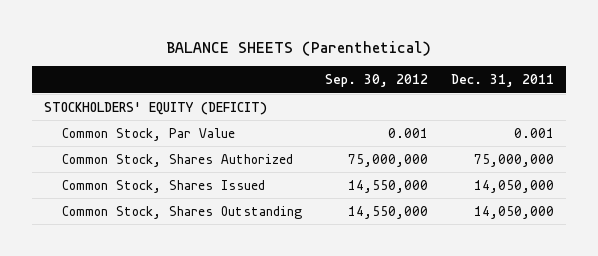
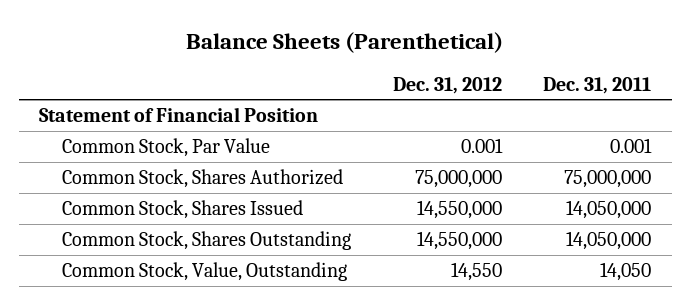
[165,41,431,57] BALANCE SHEETS (Parenthetical) -> [186,31,504,53] Balance Sheets (Parenthetical)
[325,74,429,88] Sep. 30, 2012 -> none
none -> [392,76,502,94] Dec. 31, 2012
[43,101,267,115] STOCKHOLDERS' EQUITY (DEFICIT) -> none
none -> [39,107,319,123] Statement of Financial Position
none -> [62,262,348,282] Common Stock, Value, Outstanding

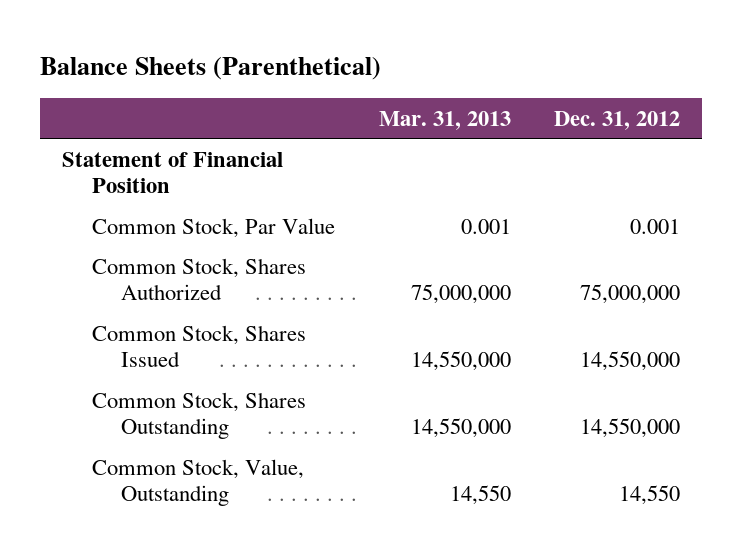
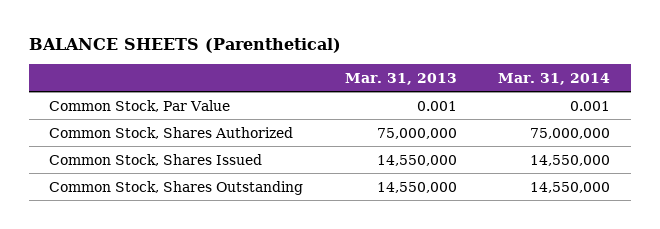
[40,57,382,81] Balance Sheets (Parenthetical) -> [28,38,341,54] BALANCE SHEETS (Parenthetical)
[554,110,681,130] Dec. 31, 2012 -> none
none -> [498,72,611,85] Mar. 31, 2014
[62,151,284,194] Statement of Financial Position -> none
[91,458,304,507] Common Stock, Value, Outstanding -> none

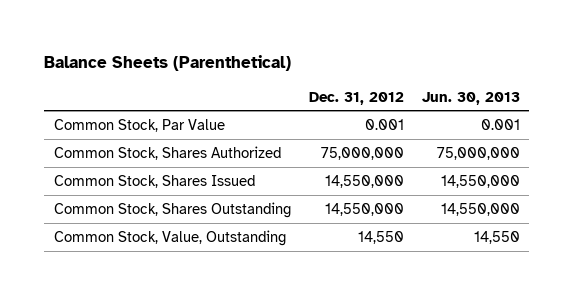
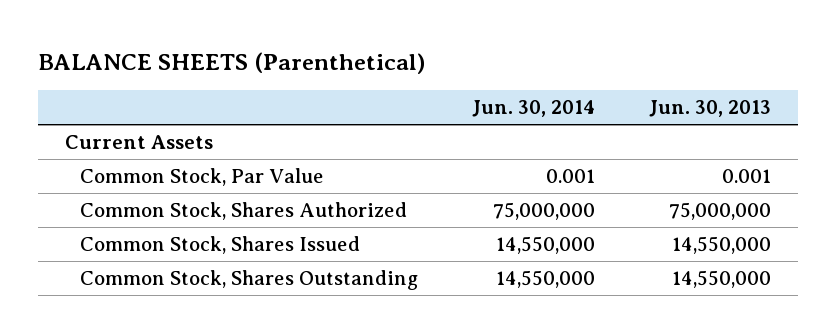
[44,54,292,71] Balance Sheets (Parenthetical) -> [38,51,426,74] BALANCE SHEETS (Parenthetical)
[308,91,404,105] Dec. 31, 2012 -> none
none -> [471,100,595,118] Jun. 30, 2014
none -> [65,135,214,150] Current Assets
[53,229,286,246] Common Stock, Value, Outstanding -> none

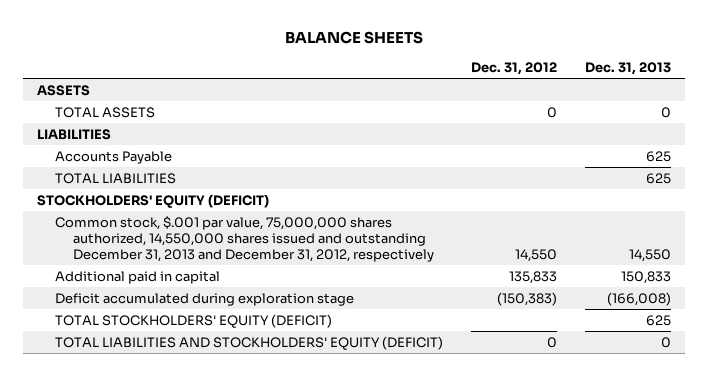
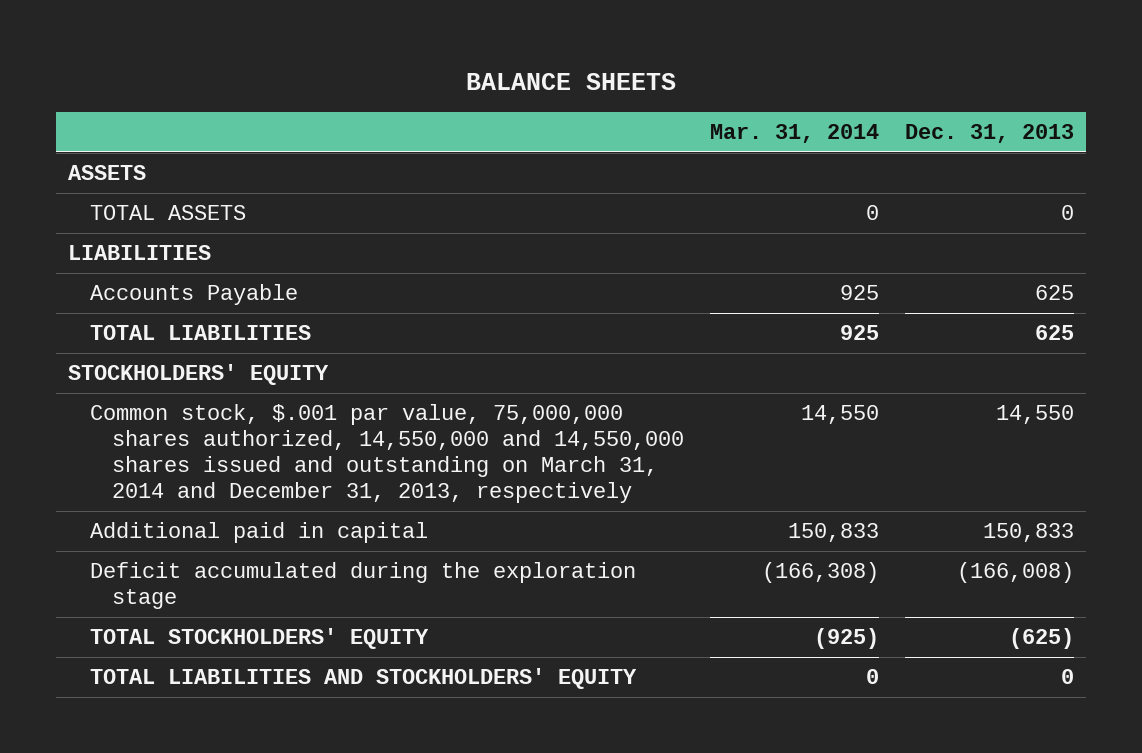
[470,62,557,76] Dec. 31, 2012 -> none
none -> [709,123,879,143] Mar. 31, 2014
[36,193,269,208] STOCKHOLDERS' EQUITY (DEFICIT) -> [68,364,330,386] STOCKHOLDERS' EQUITY
[54,215,434,262] Common stock, $.001 par value, 75,000,000 shares authorized, 14,550,000 shares issued and outstanding December 31, 2013 and December 31, 2012, respectively -> [90,404,685,503] Common stock, $.001 par value, 75,000,000 shares authorized, 14,550,000 and 14,550,000 shares issued and outstanding on March 31, 2014 and December 31, 2013, respectively
[54,292,354,306] Deficit accumulated during exploration stage -> [90,562,637,610] Deficit accumulated during the exploration stage
[54,313,332,328] TOTAL STOCKHOLDERS' EQUITY (DEFICIT) -> [90,628,430,650] TOTAL STOCKHOLDERS' EQUITY
[645,314,671,326] 625 -> [1008,628,1074,650] (625)
[54,335,443,350] TOTAL LIABILITIES AND STOCKHOLDERS' EQUITY (DEFICIT) -> [90,668,638,690] TOTAL LIABILITIES AND STOCKHOLDERS' EQUITY

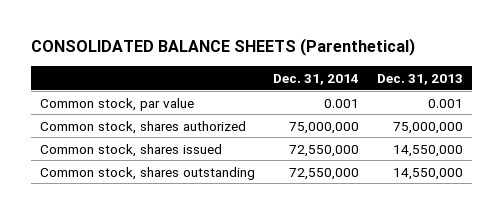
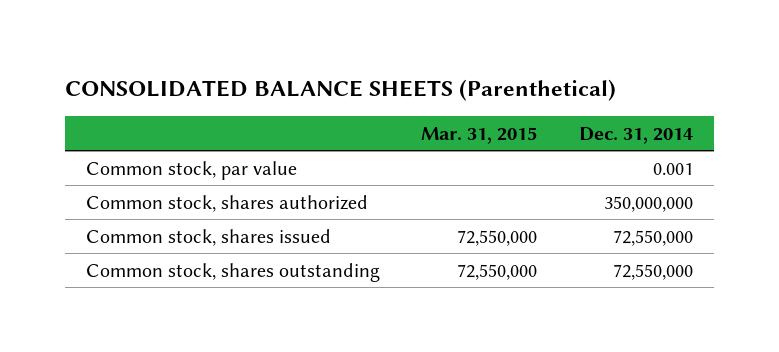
[377,73,464,85] Dec. 31, 2013 -> none
none -> [421,126,538,144] Mar. 31, 2015
[289,121,360,134] 75,000,000 -> [603,195,693,212] 350,000,000

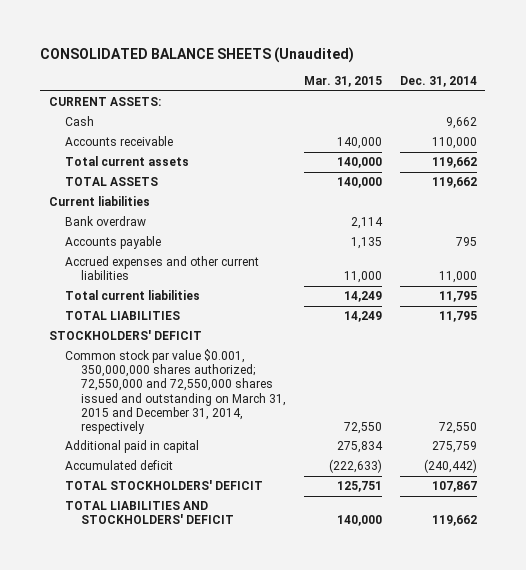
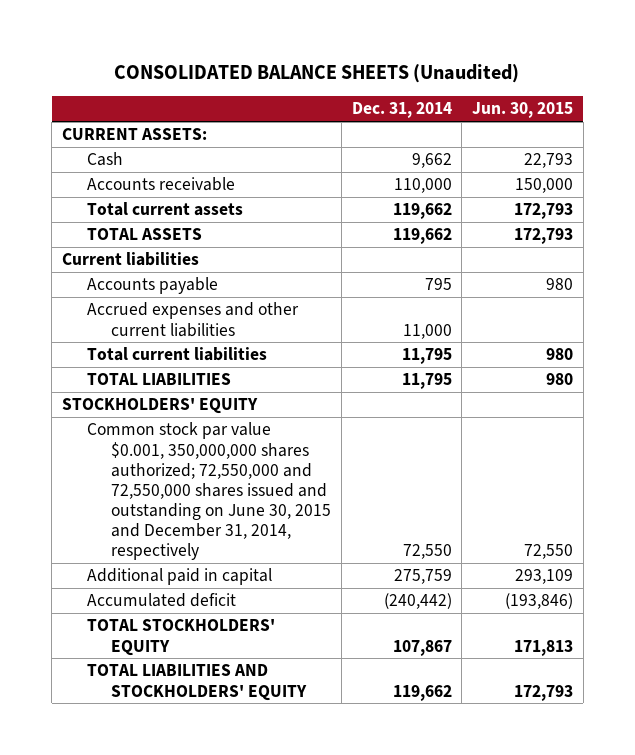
[303,75,382,87] Mar. 31, 2015 -> none
none -> [471,102,573,119] Jun. 30, 2015
[65,216,147,227] Bank overdraw -> none
[49,330,203,341] STOCKHOLDERS' DEFICIT -> [61,398,258,415] STOCKHOLDERS' EQUITY
[65,349,286,434] Common stock par value $0.001, 350,000,000 shares authorized; 72,550,000 and 72,550,000 shares issued and outstanding on March 31, 2015 and December 31, 2014, respectively -> [86,422,332,561] Common stock par value $0.001, 350,000,000 shares authorized; 72,550,000 and 72,550,000 shares issued and outstanding on June 30, 2015 and December 31, 2014, respectively
[65,480,264,491] TOTAL STOCKHOLDERS' DEFICIT -> [86,619,275,656] TOTAL STOCKHOLDERS' EQUITY
[65,501,234,525] TOTAL LIABILITIES AND STOCKHOLDERS' DEFICIT -> [86,664,308,701] TOTAL LIABILITIES AND STOCKHOLDERS' EQUITY

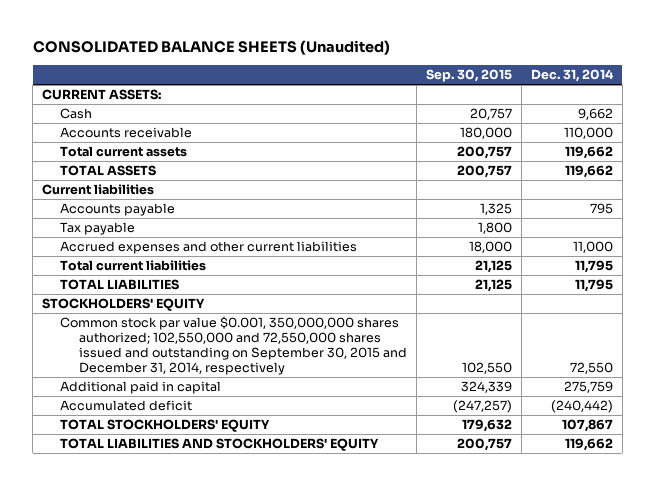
[471,102,573,119] Jun. 30, 2015 -> none
none -> [425,69,512,83] Sep. 30, 2015
none -> [60,222,136,236] Tax payable
[86,422,332,561] Common stock par value $0.001, 350,000,000 shares authorized; 72,550,000 and 72,550,000 shares issued and outstanding on June 30, 2015 and December 31, 2014, respectively -> [60,316,407,375] Common stock par value $0.001, 350,000,000 shares authorized; 102,550,000 and 72,550,000 shares issued and outstanding on September 30, 2015 and December 31, 2014, respectively

